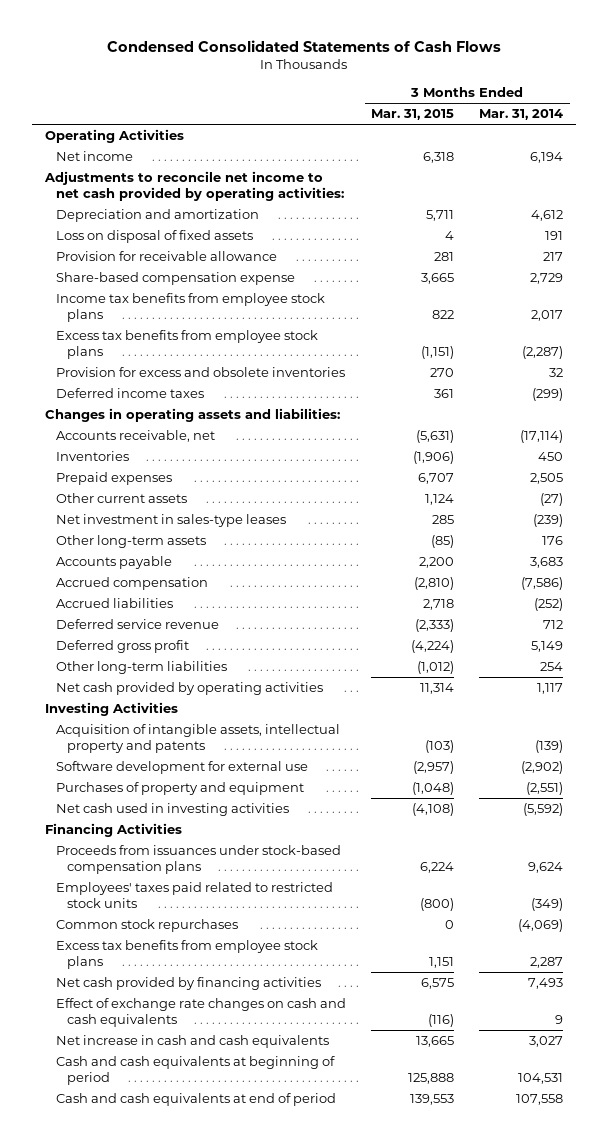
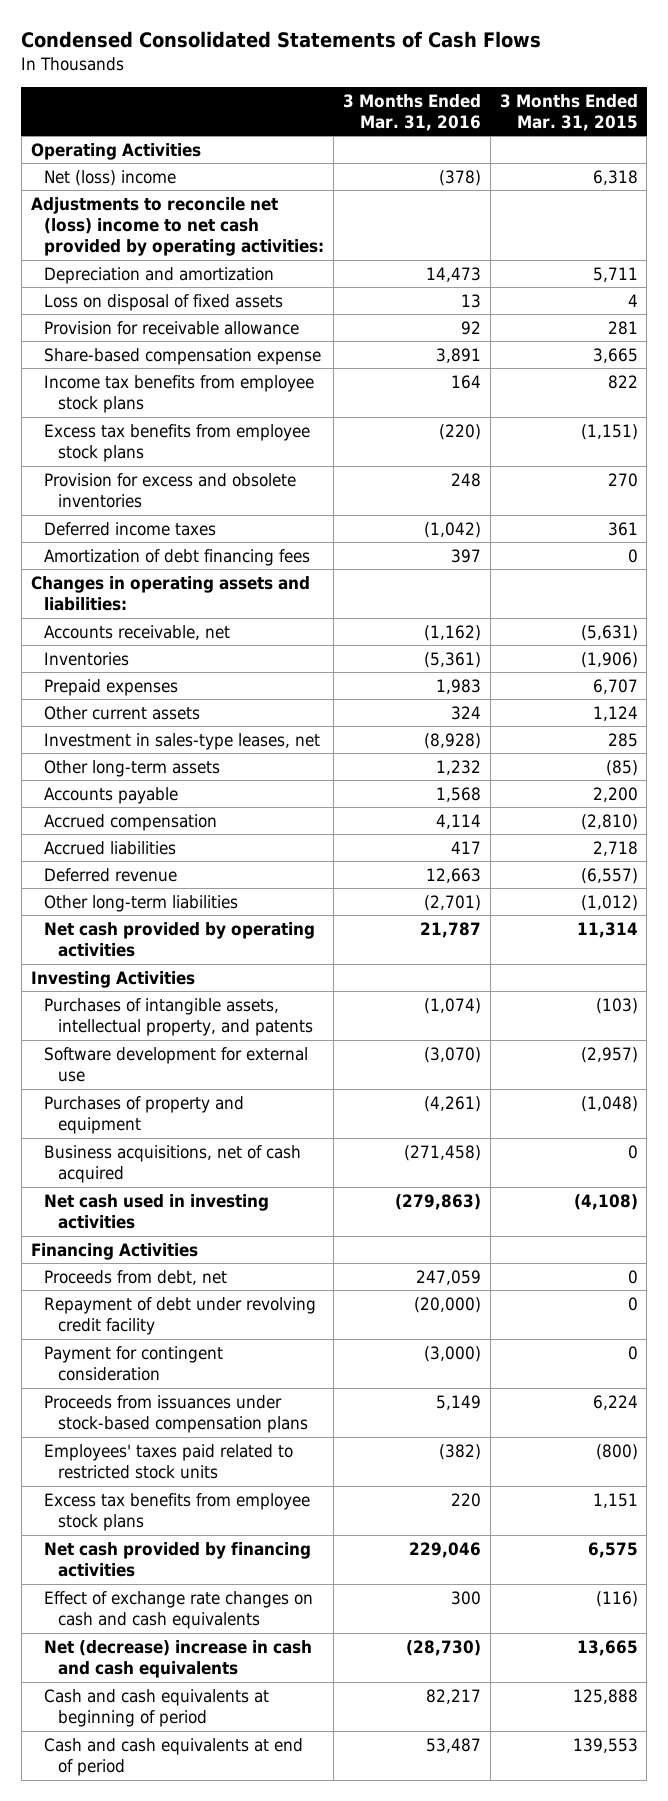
[479,109,564,121] Mar. 31, 2014 -> none
none -> [342,93,481,131] 3 Months Ended Mar. 31, 2016
[56,151,134,162] Net income -> [44,169,177,186] Net (loss) income
[43,171,345,201] Adjustments to reconcile net income to net cash provided by operating activities: -> [30,196,325,257] Adjustments to reconcile net (loss) income to net cash provided by operating activities:
none -> [44,548,311,566] Amortization of debt financing fees
[56,514,287,528] Net investment in sales-type leases -> [44,732,321,750] Investment in sales-type leases, net
[56,640,190,654] Deferred gross profit -> none
[56,619,220,630] Deferred service revenue -> [44,867,178,882] Deferred revenue
[415,619,455,633] (2,333) -> [580,867,638,884] (6,557)
[56,724,341,753] Acquisition of intangible assets, intellectual property and patents -> [44,997,314,1037] Purchases of intangible assets, intellectual property, and patents
none -> [44,1144,302,1184] Business acquisitions, net of cash acquired
none -> [44,1269,228,1285] Proceeds from debt, net
none -> [44,1296,317,1336] Repayment of debt under revolving credit facility
none -> [44,1345,224,1382] Payment for contingent consideration
[56,919,239,933] Common stock repurchases -> none
[56,1035,330,1049] Net increase in cash and cash equivalents -> [44,1639,313,1679] Net (decrease) increase in cash and cash equivalents

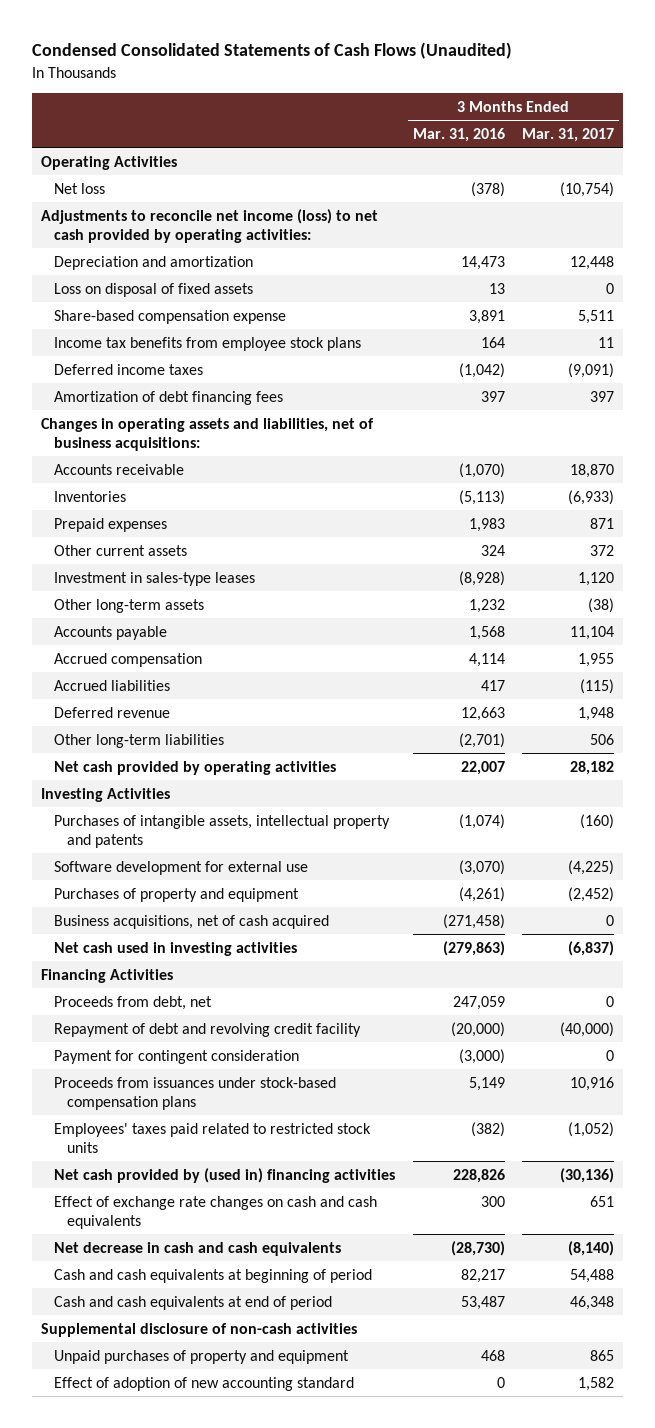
[21,31,542,49] Condensed Consolidated Statements of Cash Flows -> [31,42,512,60] Condensed Consolidated Statements of Cash Flows (Unaudited)
[499,93,638,131] 3 Months Ended Mar. 31, 2015 -> none
none -> [522,127,615,142] Mar. 31, 2017
[44,169,177,186] Net (loss) income -> [54,182,106,194] Net loss
[30,196,325,257] Adjustments to reconcile net (loss) income to net cash provided by operating activities: -> [40,208,378,243] Adjustments to reconcile net income (loss) to net cash provided by operating activities:
[44,320,300,335] Provision for receivable allowance -> none
[44,423,311,463] Excess tax benefits from employee stock plans -> none
[44,472,297,509] Provision for excess and obsolete inventories -> none
[30,575,310,612] Changes in operating assets and liabilities: -> [40,417,374,451] Changes in operating assets and liabilities, net of business acquisitions:
[44,624,231,640] Accounts receivable, net -> [54,463,185,475] Accounts receivable
[423,624,481,641] (1,162) -> [458,462,505,478] (1,070)
[423,651,481,668] (5,361) -> [458,489,505,505] (5,113)
[44,732,321,750] Investment in sales-type leases, net -> [54,571,256,586] Investment in sales-type leases
[419,921,481,938] 21,787 -> [460,760,505,775] 22,007
[44,997,314,1037] Purchases of intangible assets, intellectual property, and patents -> [54,814,391,848] Purchases of intangible assets, intellectual property and patents
[44,1296,317,1336] Repayment of debt under revolving credit facility -> [54,1022,362,1037] Repayment of debt and revolving credit facility
[44,1492,311,1532] Excess tax benefits from employee stock plans -> none
[44,1541,312,1578] Net cash provided by financing activities -> [54,1167,396,1183] Net cash provided by (used in) financing activities
[408,1541,481,1558] 229,046 -> [452,1168,505,1183] 228,826
[44,1639,313,1679] Net (decrease) increase in cash and cash equivalents -> [54,1241,342,1256] Net decrease in cash and cash equivalents
none -> [40,1322,357,1337] Supplemental disclosure of non-cash activities
none -> [54,1349,350,1364] Unpaid purchases of property and equipment
none -> [54,1376,355,1391] Effect of adoption of new accounting standard

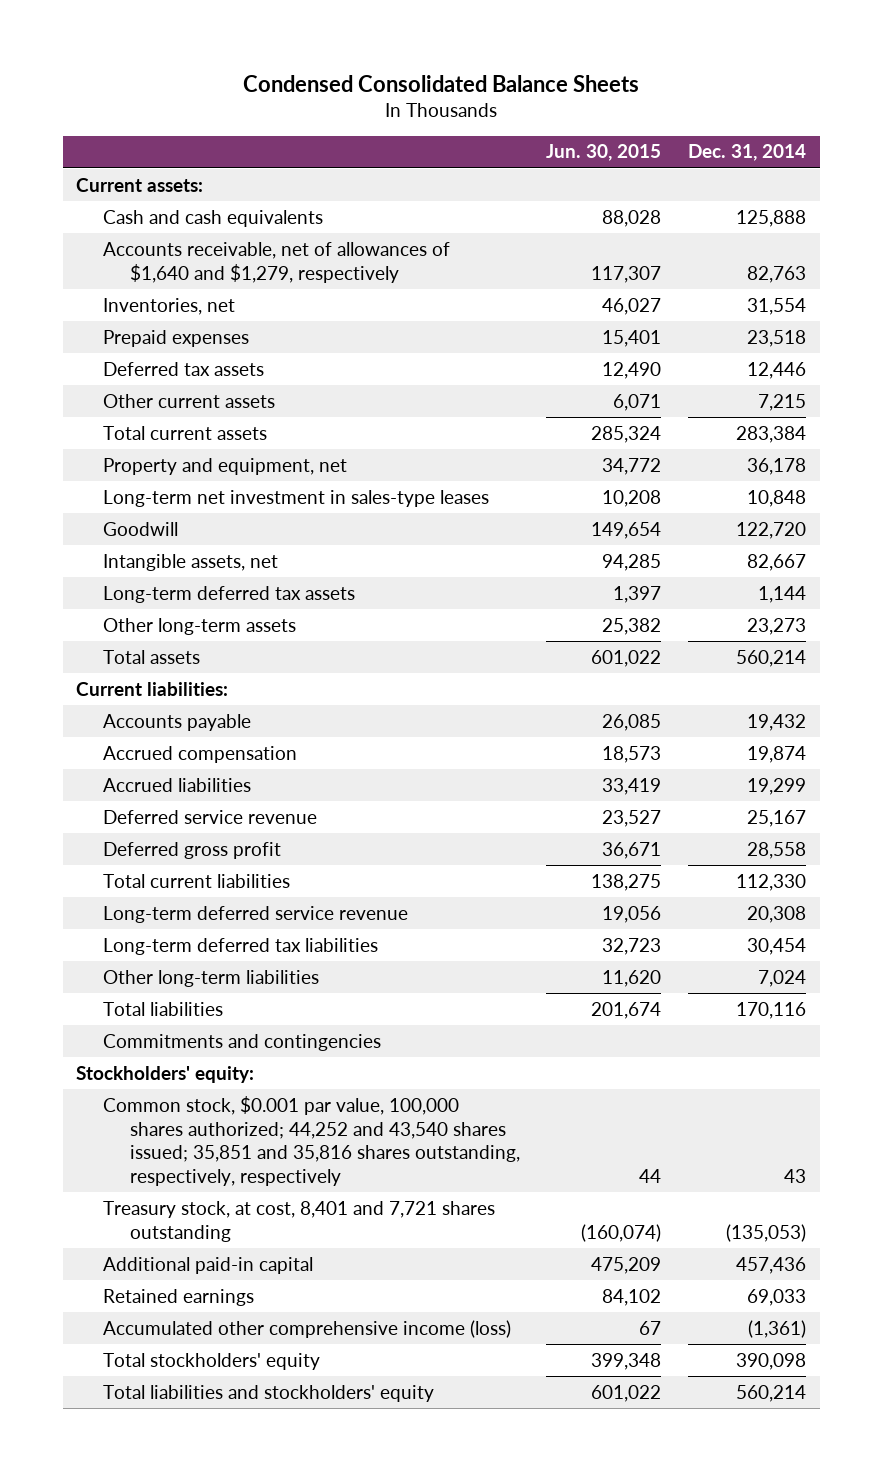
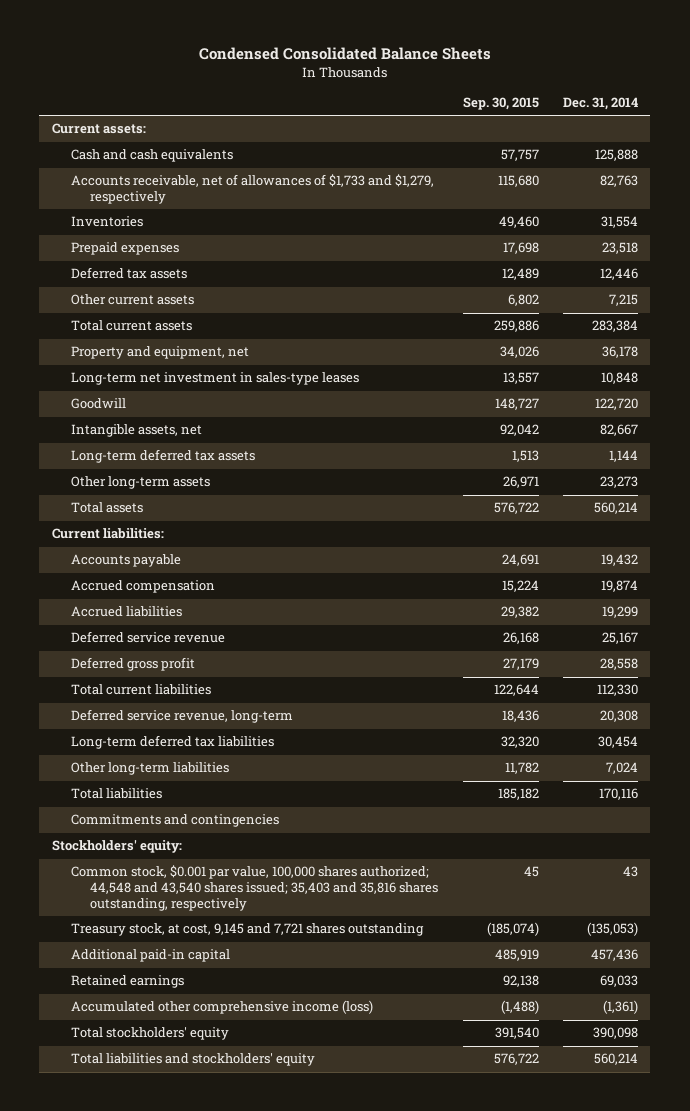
[546,144,662,162] Jun. 30, 2015 -> none
none -> [462,97,539,111] Sep. 30, 2015
[102,241,450,283] Accounts receivable, net of allowances of $1,640 and $1,279, respectively -> [70,174,434,205] Accounts receivable, net of allowances of $1,733 and $1,279, respectively
[102,297,235,315] Inventories, net -> [70,216,143,228] Inventories
[102,905,408,923] Long-term deferred service revenue -> [70,709,293,724] Deferred service revenue, long-term
[102,1095,520,1187] Common stock, $0.001 par value, 100,000 shares authorized; 44,252 and 43,540 shares issued; 35,851 and 35,816 shares outstanding, respectively, respectively -> [70,865,439,911] Common stock, $0.001 par value, 100,000 shares authorized; 44,548 and 43,540 shares issued; 35,403 and 35,816 shares outstanding, respectively
[102,1200,495,1242] Treasury stock, at cost, 8,401 and 7,721 shares outstanding -> [70,923,424,937] Treasury stock, at cost, 9,145 and 7,721 shares outstanding

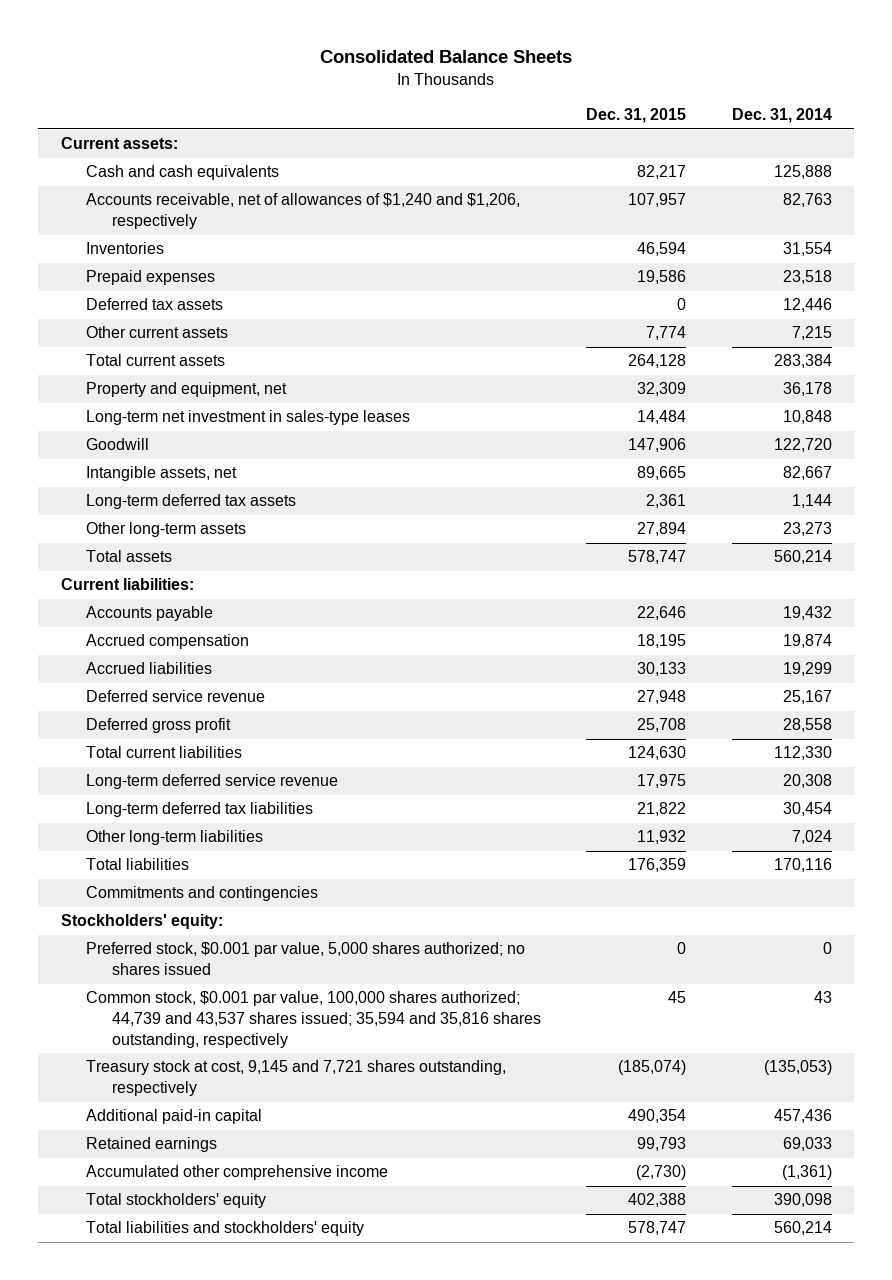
[198,47,491,61] Condensed Consolidated Balance Sheets -> [320,49,573,63] Consolidated Balance Sheets
[462,97,539,111] Sep. 30, 2015 -> none
none -> [586,108,687,124] Dec. 31, 2015
[70,174,434,205] Accounts receivable, net of allowances of $1,733 and $1,279, respectively -> [86,193,521,230] Accounts receivable, net of allowances of $1,240 and $1,206, respectively
[70,709,293,724] Deferred service revenue, long-term -> [86,774,339,790] Long-term deferred service revenue
none -> [86,942,526,976] Preferred stock, $0.001 par value, 5,000 shares authorized; no shares issued
[70,865,439,911] Common stock, $0.001 par value, 100,000 shares authorized; 44,548 and 43,540 shares issued; 35,403 and 35,816 shares outstanding, respectively -> [86,991,542,1049] Common stock, $0.001 par value, 100,000 shares authorized; 44,739 and 43,537 shares issued; 35,594 and 35,816 shares outstanding, respectively
[70,923,424,937] Treasury stock, at cost, 9,145 and 7,721 shares outstanding -> [86,1060,507,1097] Treasury stock at cost, 9,145 and 7,721 shares outstanding, respectively
[70,1000,373,1015] Accumulated other comprehensive income (loss) -> [86,1165,389,1181] Accumulated other comprehensive income

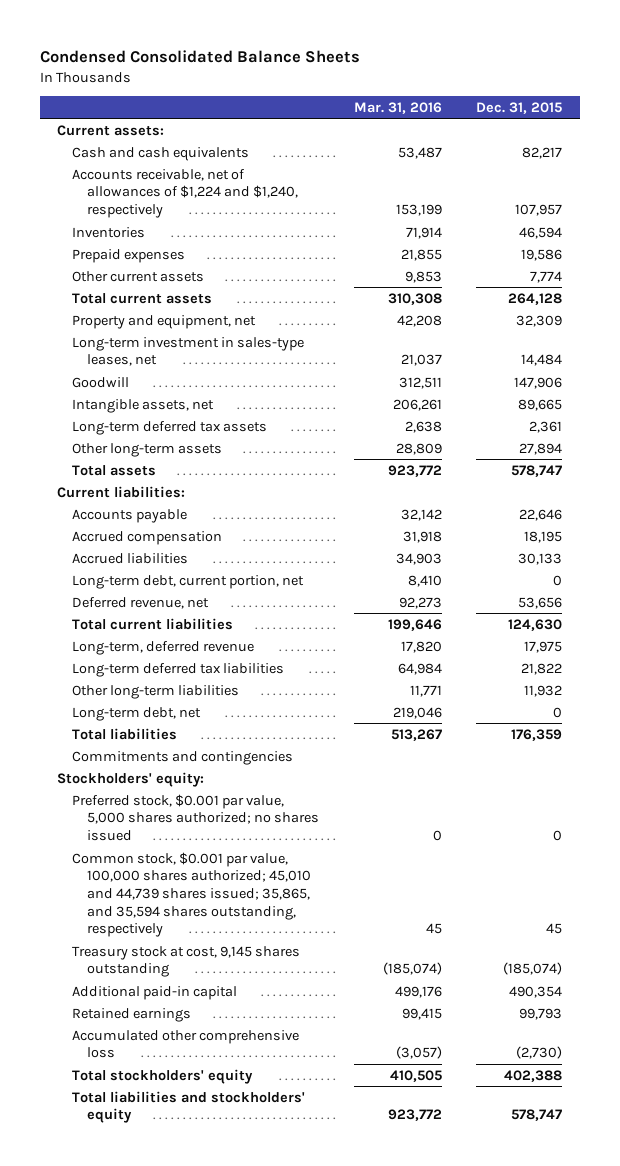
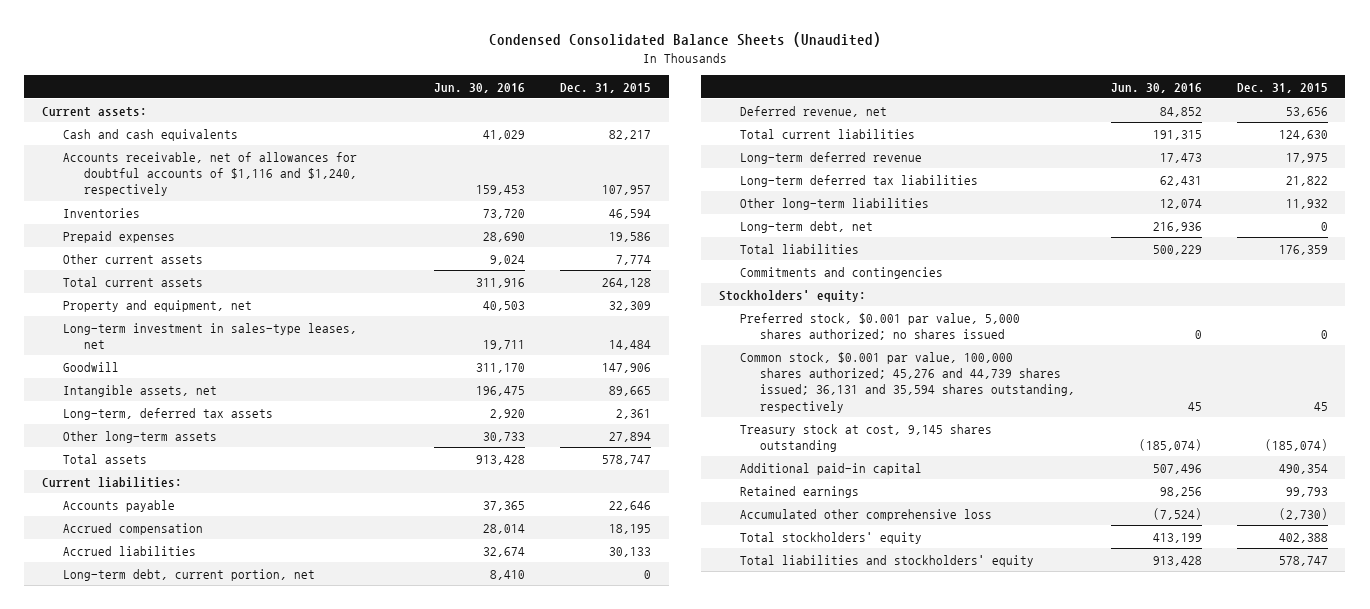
[39,50,360,64] Condensed Consolidated Balance Sheets -> [488,32,881,48] Condensed Consolidated Balance Sheets (Unaudited)
[353,101,442,114] Mar. 31, 2016 -> none
none -> [433,82,525,93] Jun. 30, 2016
[71,168,298,219] Accounts receivable, net of allowances of $1,224 and $1,240, respectively -> [62,151,357,197] Accounts receivable, net of allowances for doubtful accounts of $1,116 and $1,240, respectively
[71,420,267,435] Long-term deferred tax assets -> [62,407,273,420] Long-term, deferred tax assets
[71,640,254,655] Long-term, deferred revenue -> [739,151,922,164] Long-term deferred revenue
[71,851,311,938] Common stock, $0.001 par value, 100,000 shares authorized; 45,010 and 44,739 shares issued; 35,865, and 35,594 shares outstanding, respectively -> [739,351,1076,413] Common stock, $0.001 par value, 100,000 shares authorized; 45,276 and 44,739 shares issued; 36,131 and 35,594 shares outstanding, respectively

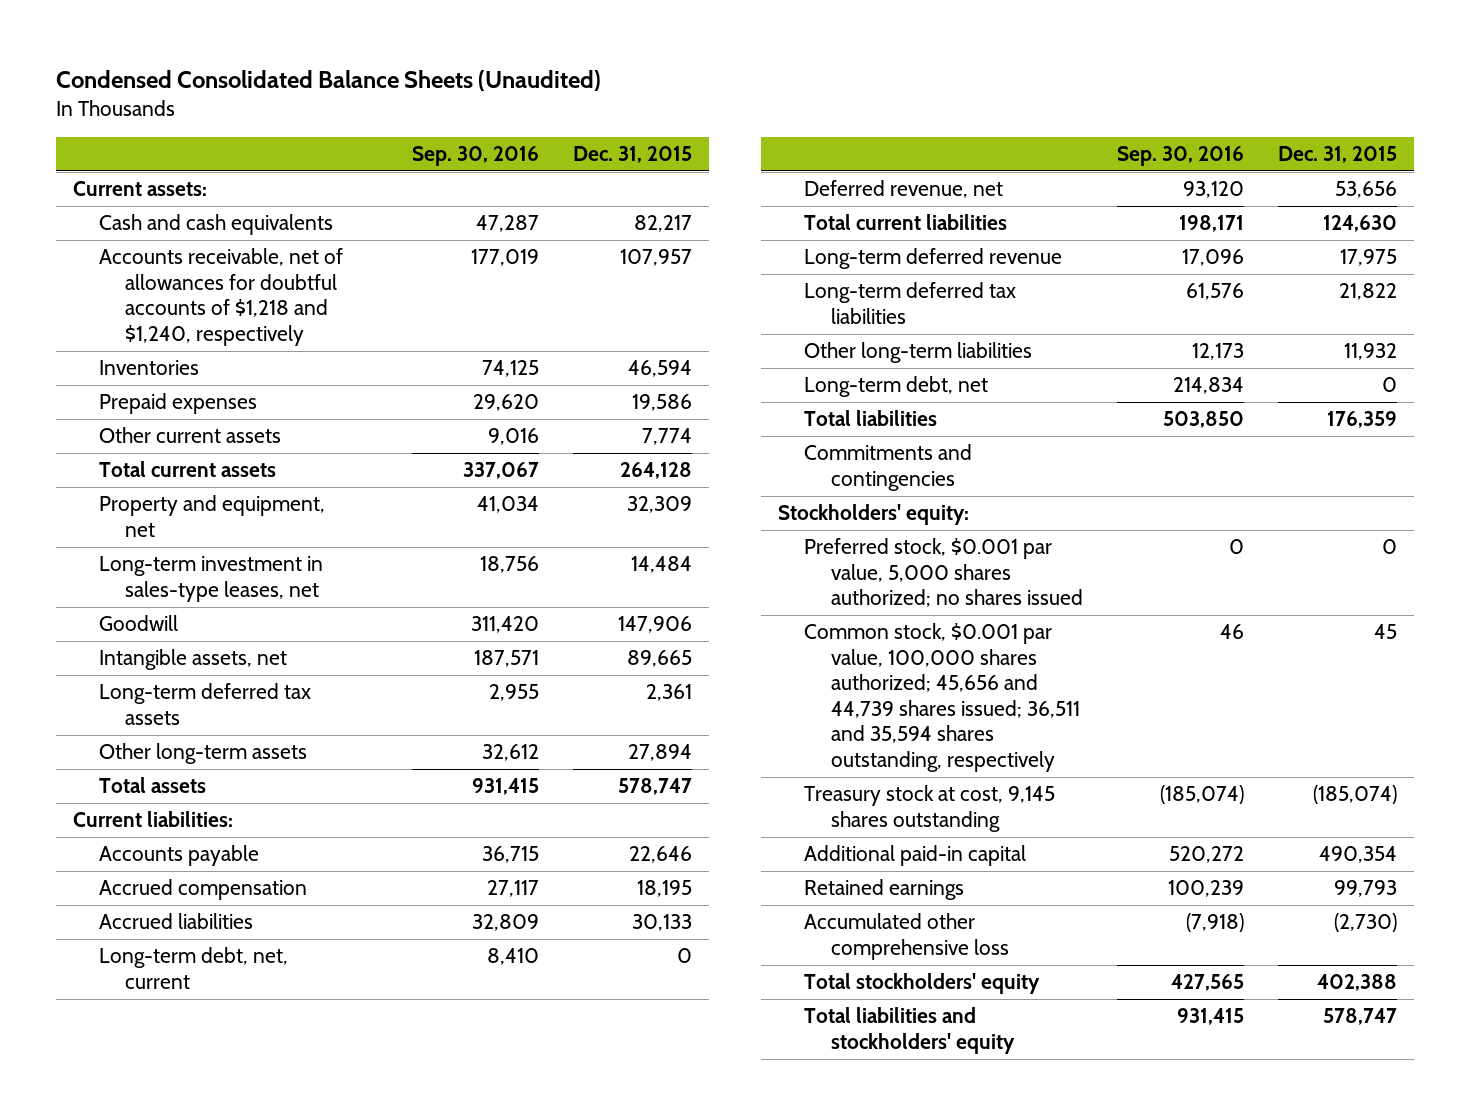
[433,82,525,93] Jun. 30, 2016 -> none
none -> [411,146,539,167] Sep. 30, 2016
[62,151,357,197] Accounts receivable, net of allowances for doubtful accounts of $1,116 and $1,240, respectively -> [99,248,344,346] Accounts receivable, net of allowances for doubtful accounts of $1,218 and $1,240, respectively
[62,407,273,420] Long-term, deferred tax assets -> [99,683,312,725] Long-term deferred tax assets
[62,568,315,581] Long-term debt, current portion, net -> [99,947,289,989] Long-term debt, net, current
[739,351,1076,413] Common stock, $0.001 par value, 100,000 shares authorized; 45,276 and 44,739 shares issued; 36,131 and 35,594 shares outstanding, respectively -> [804,623,1080,772] Common stock, $0.001 par value, 100,000 shares authorized; 45,656 and 44,739 shares issued; 36,511 and 35,594 shares outstanding, respectively

